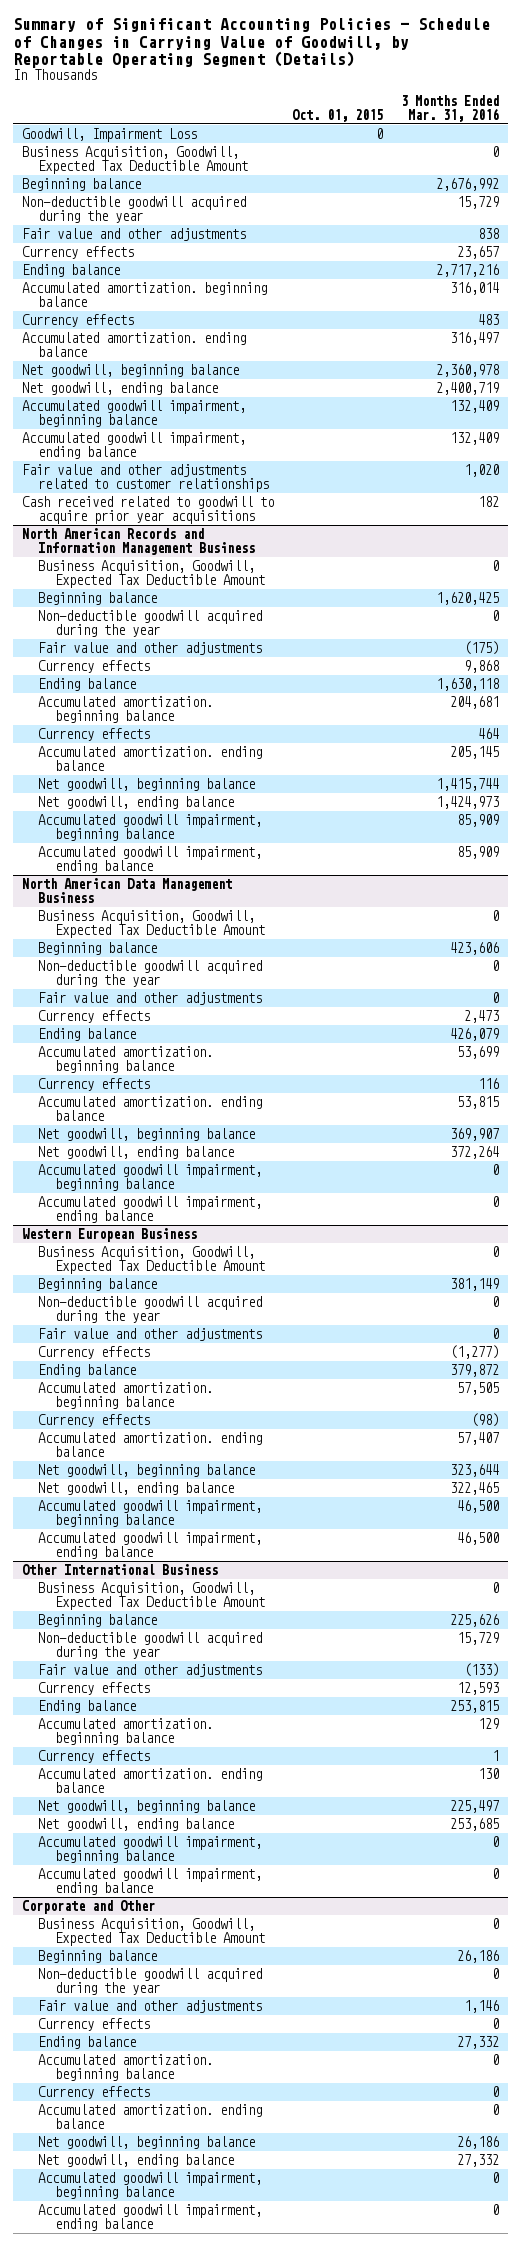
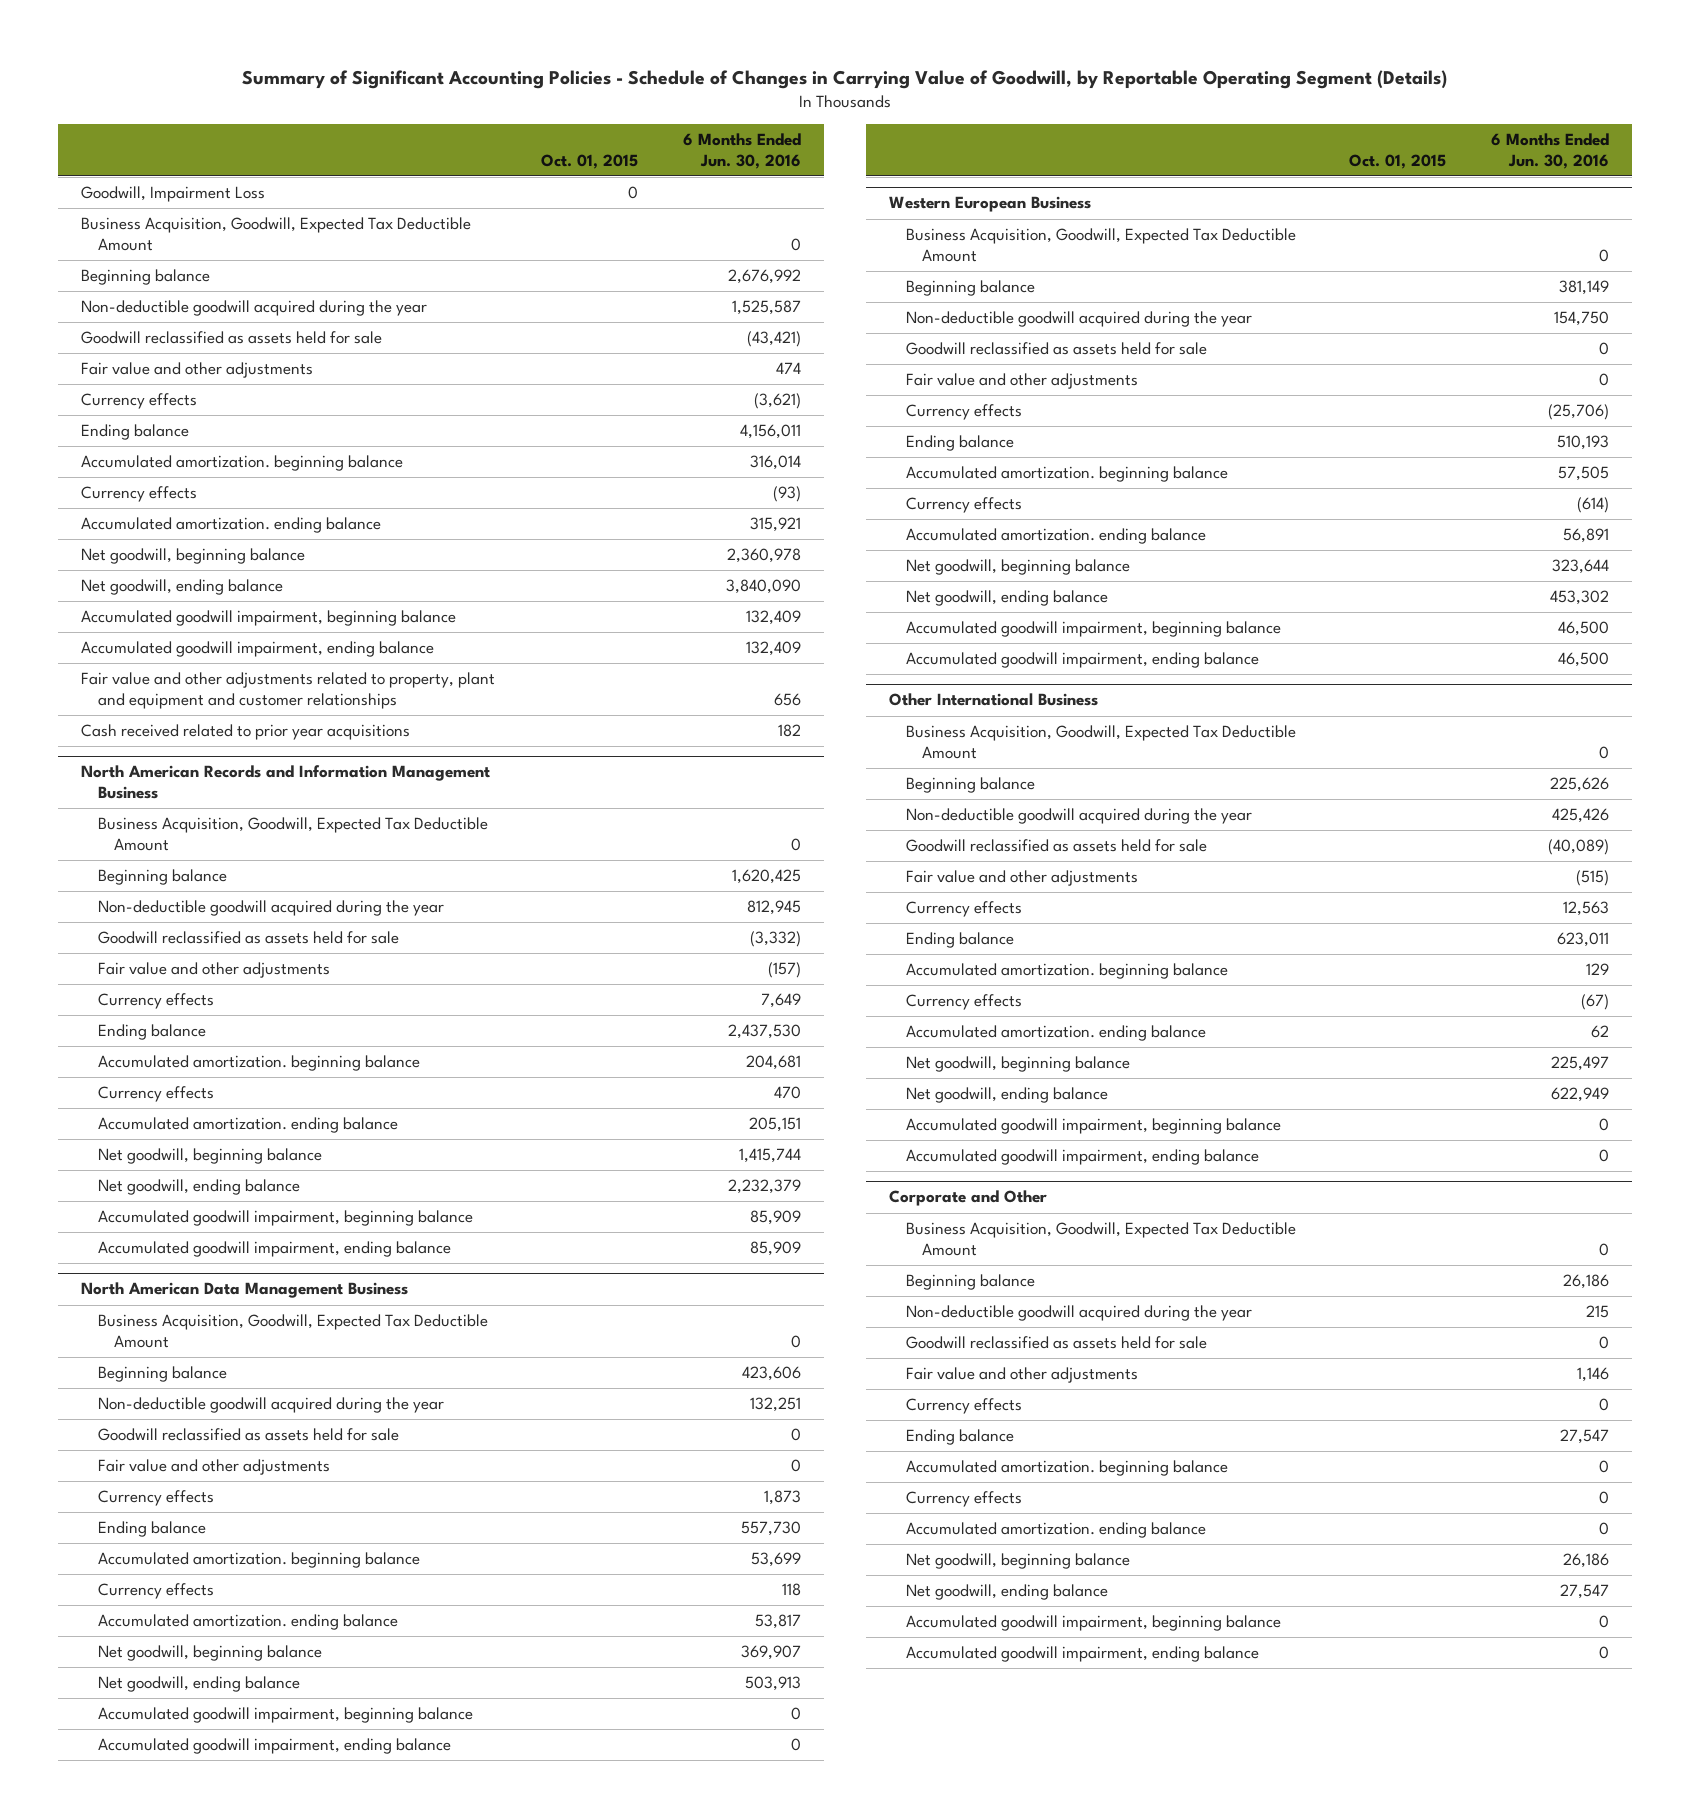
[400,94,499,122] 3 Months Ended Mar. 31, 2016 -> none
none -> [683,133,802,169] 6 Months Ended Jun. 30, 2016
none -> [80,331,382,345] Goodwill reclassified as assets held for sale
[21,464,270,493] Fair value and other adjustments related to customer relationships -> [80,672,495,709] Fair value and other adjustments related to property, plant and equipment and customer relationships
[21,496,274,525] Cash received related to goodwill to acquire prior year acquisitions -> [80,724,410,741] Cash received related to prior year acquisitions
none -> [97,931,399,945] Goodwill reclassified as assets held for sale
none -> [97,1428,399,1442] Goodwill reclassified as assets held for sale
none -> [905,342,1207,356] Goodwill reclassified as assets held for sale
none -> [905,839,1207,853] Goodwill reclassified as assets held for sale
none -> [905,1336,1207,1350] Goodwill reclassified as assets held for sale

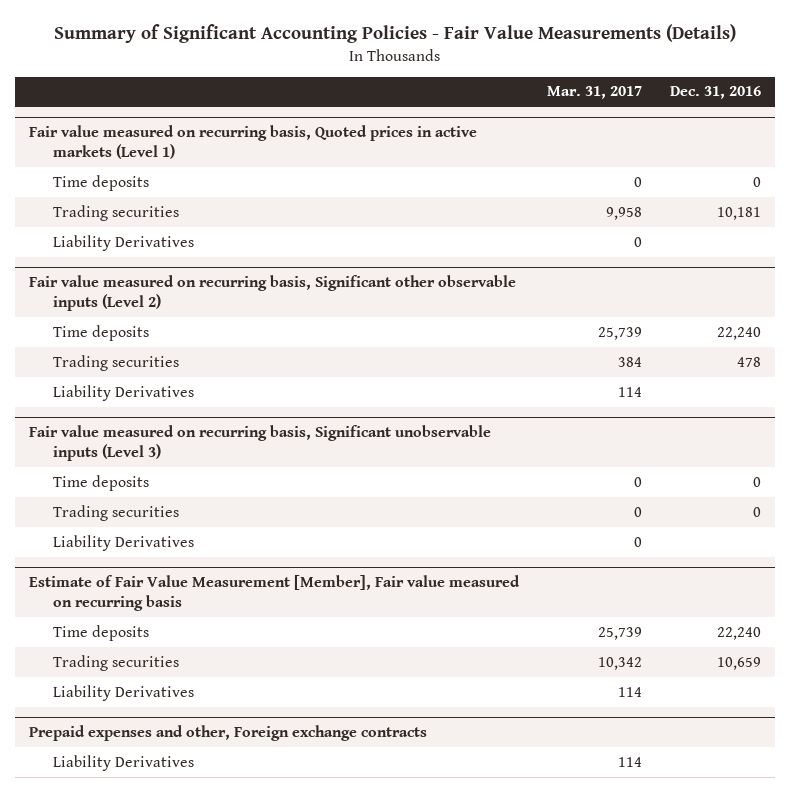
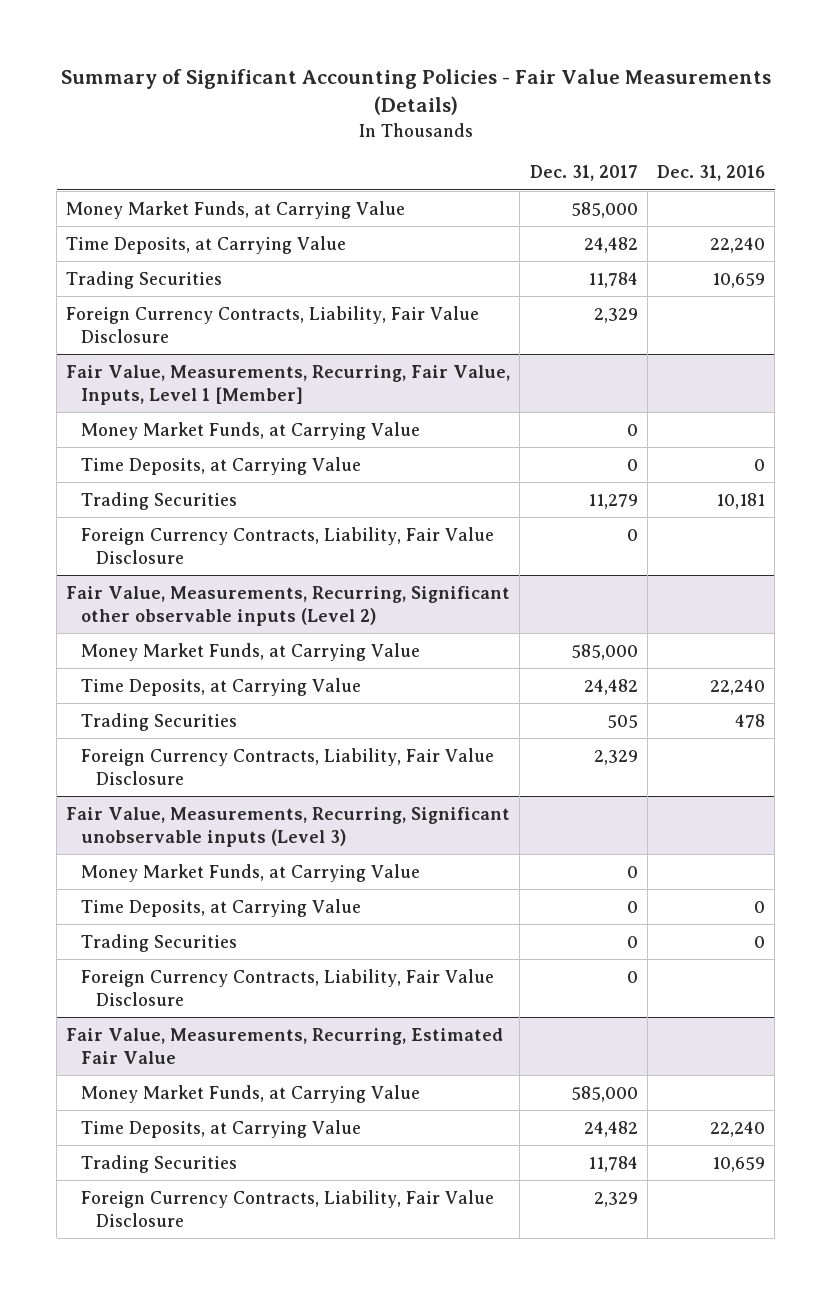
[546,86,642,100] Mar. 31, 2017 -> none
none -> [529,165,638,182] Dec. 31, 2017
[28,124,477,160] Fair value measured on recurring basis, Quoted prices in active markets (Level 1) -> none
[53,174,150,191] Time deposits -> none
[53,204,180,221] Trading securities -> none
[53,234,195,251] Liability Derivatives -> none
[53,384,195,401] Liability Derivatives -> none
[53,534,195,551] Liability Derivatives -> none
[28,574,520,612] Estimate of Fair Value Measurement [Member], Fair value measured on recurring basis -> none
[53,624,150,641] Time deposits -> none
[53,654,180,671] Trading securities -> none
[53,684,195,701] Liability Derivatives -> none
[28,724,427,741] Prepaid expenses and other, Foreign exchange contracts -> none
[53,754,195,771] Liability Derivatives -> none
none -> [66,200,406,219] Money Market Funds, at Carrying Value
none -> [66,235,347,254] Time Deposits, at Carrying Value
none -> [66,270,223,289] Trading Securities
none -> [66,305,480,343] Foreign Currency Contracts, Liability, Fair Value Disclosure
none -> [66,364,511,405] Fair Value, Measurements, Recurring, Fair Value, Inputs, Level 1 [Member]
none -> [81,421,421,440] Money Market Funds, at Carrying Value
none -> [81,456,362,475] Time Deposits, at Carrying Value
none -> [81,491,238,510] Trading Securities
none -> [81,526,495,564] Foreign Currency Contracts, Liability, Fair Value Disclosure
[28,274,516,312] Fair value measured on recurring basis, Significant other observable inputs (Level 2) -> [66,585,511,626] Fair Value, Measurements, Recurring, Significant other observable inputs (Level 2)
none -> [81,642,421,661] Money Market Funds, at Carrying Value
[53,324,150,341] Time deposits -> [81,677,362,696] Time Deposits, at Carrying Value
[53,354,180,371] Trading securities -> [81,712,238,731] Trading Securities
none -> [81,747,495,785] Foreign Currency Contracts, Liability, Fair Value Disclosure
[28,424,491,462] Fair value measured on recurring basis, Significant unobservable inputs (Level 3) -> [66,806,511,847] Fair Value, Measurements, Recurring, Significant unobservable inputs (Level 3)
none -> [81,863,421,882] Money Market Funds, at Carrying Value
[53,474,150,491] Time deposits -> [81,898,362,917] Time Deposits, at Carrying Value
[53,504,180,521] Trading securities -> [81,933,238,952] Trading Securities
none -> [81,968,495,1006] Foreign Currency Contracts, Liability, Fair Value Disclosure
none -> [66,1027,504,1064] Fair Value, Measurements, Recurring, Estimated Fair Value
none -> [81,1084,421,1103] Money Market Funds, at Carrying Value
none -> [81,1119,362,1138] Time Deposits, at Carrying Value
none -> [81,1154,238,1173] Trading Securities
none -> [81,1189,495,1227] Foreign Currency Contracts, Liability, Fair Value Disclosure

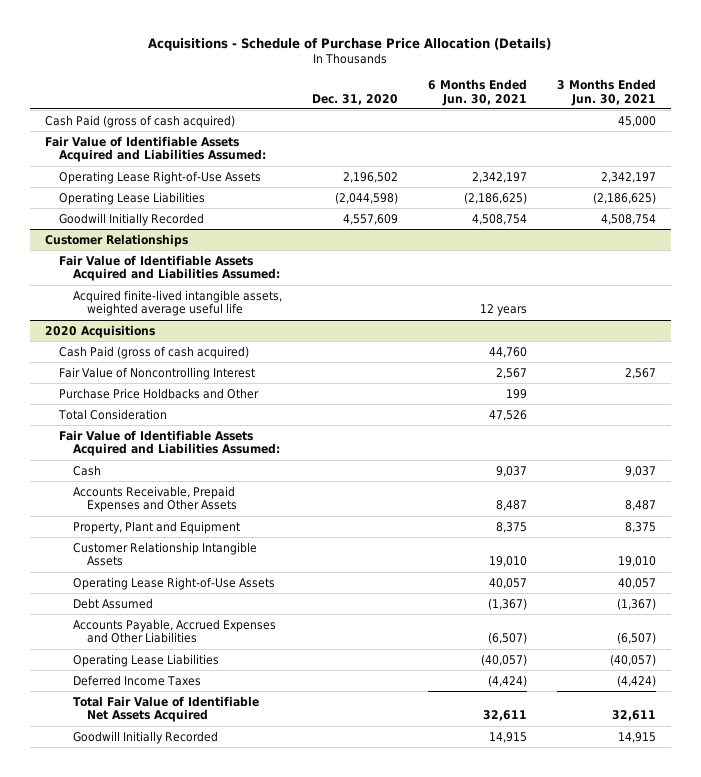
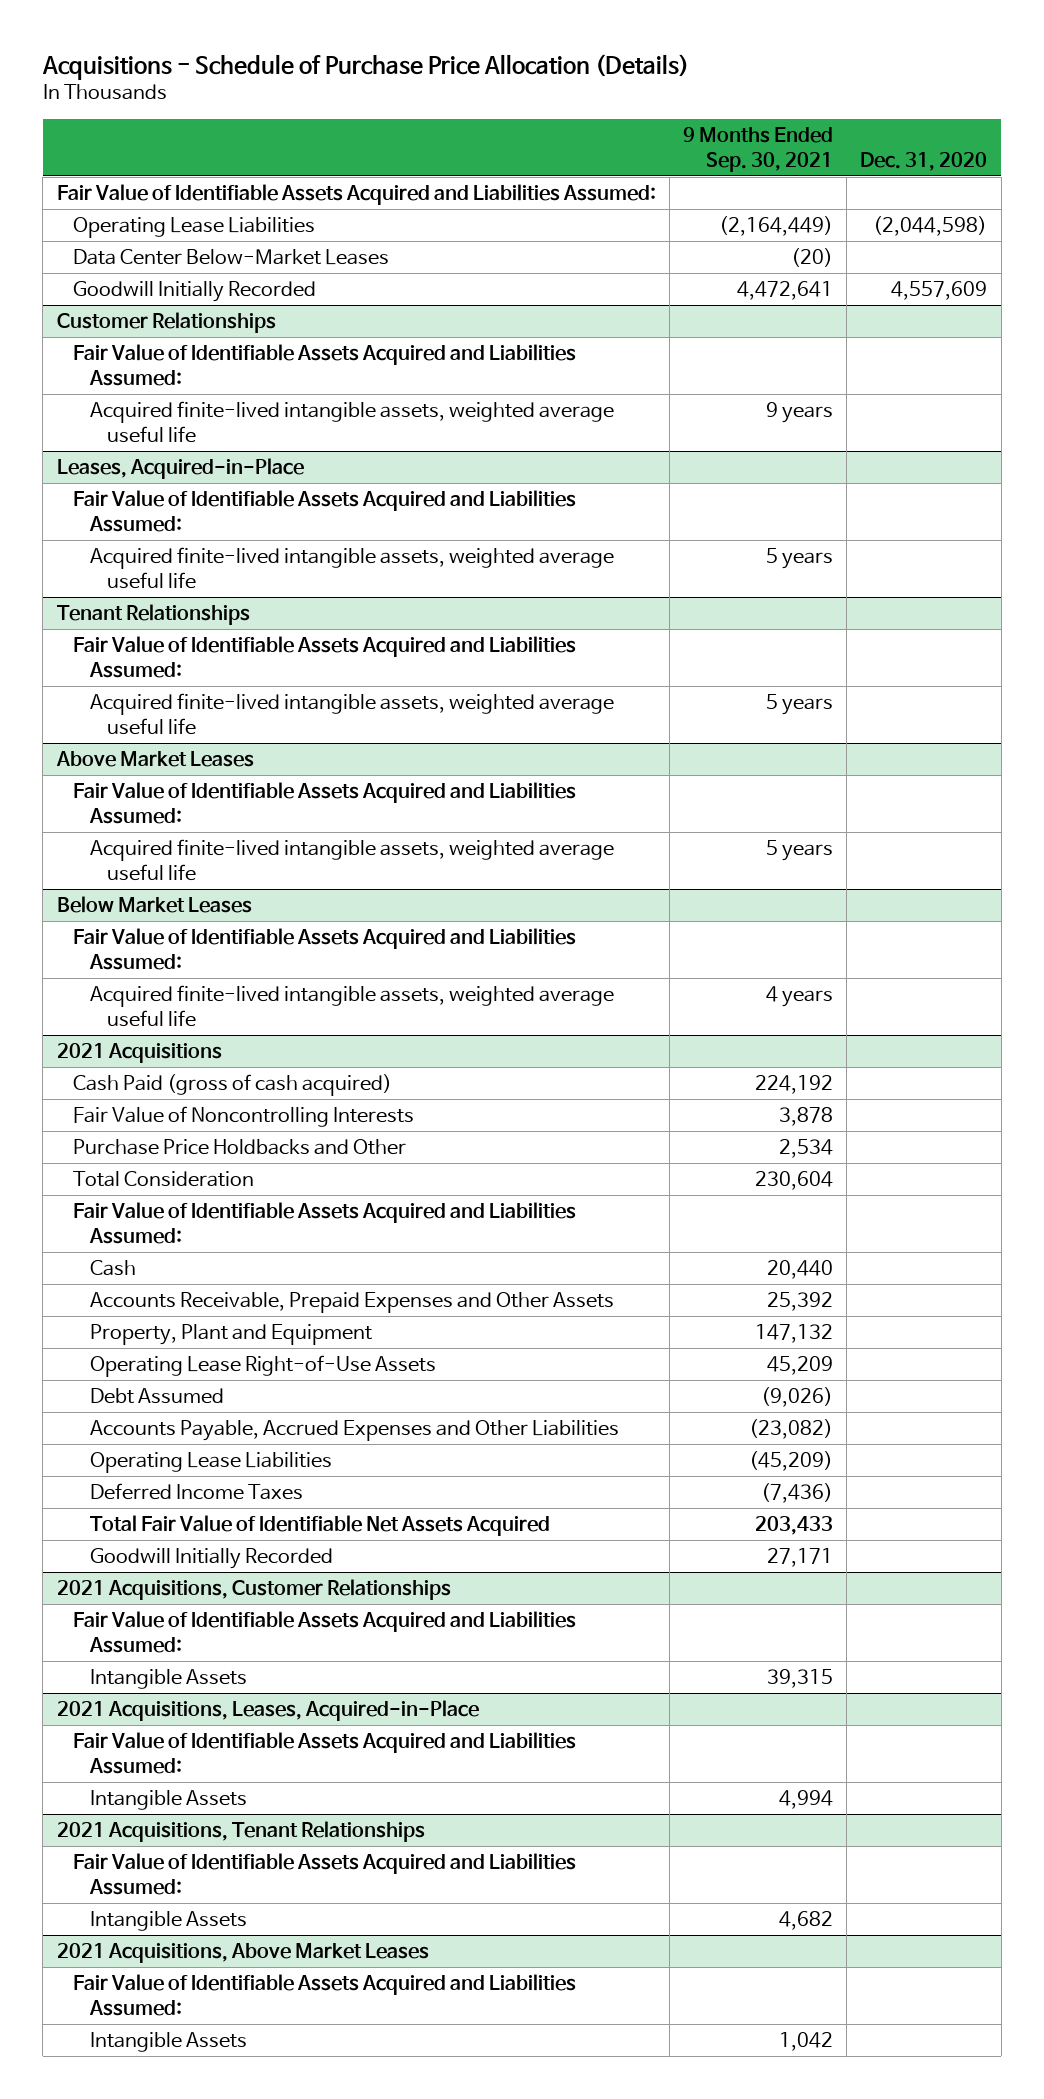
[427,78,527,106] 6 Months Ended Jun. 30, 2021 -> none
[556,78,656,106] 3 Months Ended Jun. 30, 2021 -> none
none -> [682,126,833,173] 9 Months Ended Sep. 30, 2021
[44,114,235,128] Cash Paid (gross of cash acquired) -> none
[58,170,261,184] Operating Lease Right-of-Use Assets -> none
none -> [73,248,390,265] Data Center Below-Market Leases
none -> [56,457,304,479] Leases, Acquired-in-Place
none -> [73,489,577,533] Fair Value of Identifiable Assets Acquired and Liabilities Assumed:
none -> [89,546,614,590] Acquired finite-lived intangible assets, weighted average useful life
none -> [56,603,250,625] Tenant Relationships
none -> [73,635,577,679] Fair Value of Identifiable Assets Acquired and Liabilities Assumed:
none -> [89,692,614,736] Acquired finite-lived intangible assets, weighted average useful life
none -> [55,750,254,767] Above Market Leases
none -> [73,781,577,825] Fair Value of Identifiable Assets Acquired and Liabilities Assumed:
none -> [89,838,614,882] Acquired finite-lived intangible assets, weighted average useful life
none -> [56,895,252,913] Below Market Leases
none -> [73,927,577,971] Fair Value of Identifiable Assets Acquired and Liabilities Assumed:
none -> [89,984,614,1028] Acquired finite-lived intangible assets, weighted average useful life
[44,324,155,338] 2020 Acquisitions -> [56,1042,222,1063] 2021 Acquisitions
[58,366,255,380] Fair Value of Noncontrolling Interest -> [73,1105,415,1127] Fair Value of Noncontrolling Interests
[72,541,257,567] Customer Relationship Intangible Assets -> none
none -> [56,1578,451,1600] 2021 Acquisitions, Customer Relationships
none -> [73,1610,577,1654] Fair Value of Identifiable Assets Acquired and Liabilities Assumed:
none -> [89,1668,247,1689] Intangible Assets
none -> [56,1699,479,1721] 2021 Acquisitions, Leases, Acquired-in-Place
none -> [73,1731,577,1775] Fair Value of Identifiable Assets Acquired and Liabilities Assumed:
none -> [89,1789,247,1810] Intangible Assets
none -> [56,1820,425,1842] 2021 Acquisitions, Tenant Relationships
none -> [73,1852,577,1896] Fair Value of Identifiable Assets Acquired and Liabilities Assumed:
none -> [89,1910,247,1931] Intangible Assets
none -> [56,1942,429,1963] 2021 Acquisitions, Above Market Leases
none -> [73,1973,577,2017] Fair Value of Identifiable Assets Acquired and Liabilities Assumed:
none -> [89,2031,247,2052] Intangible Assets

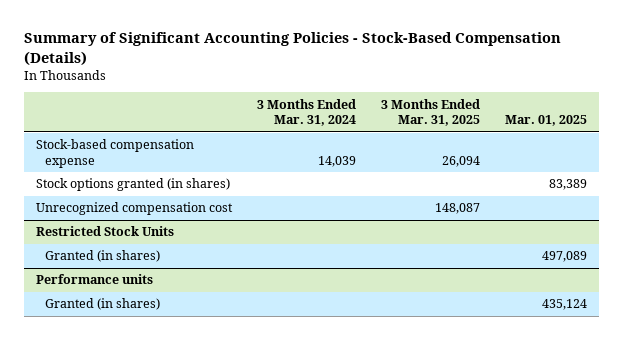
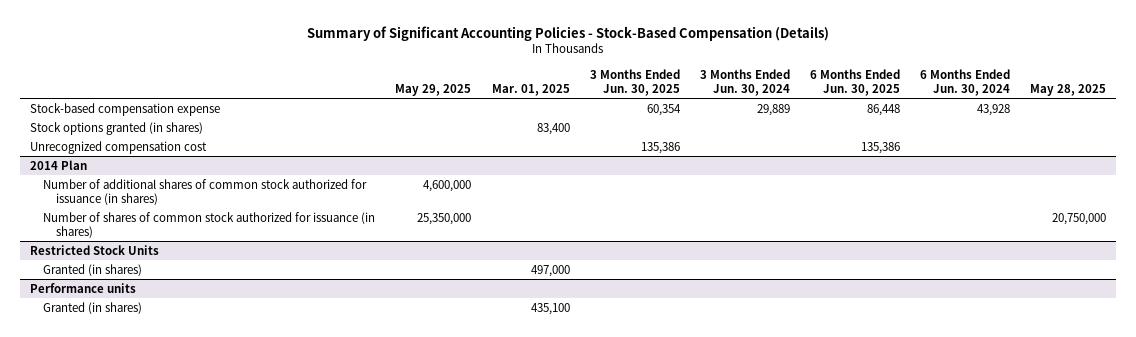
[256,98,356,127] 3 Months Ended Mar. 31, 2024 -> none
[380,98,480,127] 3 Months Ended Mar. 31, 2025 -> none
none -> [395,83,472,96] May 29, 2025
none -> [589,68,680,96] 3 Months Ended Jun. 30, 2025
none -> [699,68,790,96] 3 Months Ended Jun. 30, 2024
none -> [809,68,900,96] 6 Months Ended Jun. 30, 2025
none -> [920,68,1011,96] 6 Months Ended Jun. 30, 2024
none -> [1030,83,1107,96] May 28, 2025
[548,179,587,191] 83,389 -> [536,122,570,135] 83,400
none -> [30,159,88,170] 2014 Plan
none -> [43,178,368,205] Number of additional shares of common stock authorized for issuance (in shares)
none -> [43,211,376,238] Number of shares of common stock authorized for issuance (in shares)
[541,251,587,263] 497,089 -> [530,264,570,277] 497,000
[541,299,587,311] 435,124 -> [530,302,570,315] 435,100

